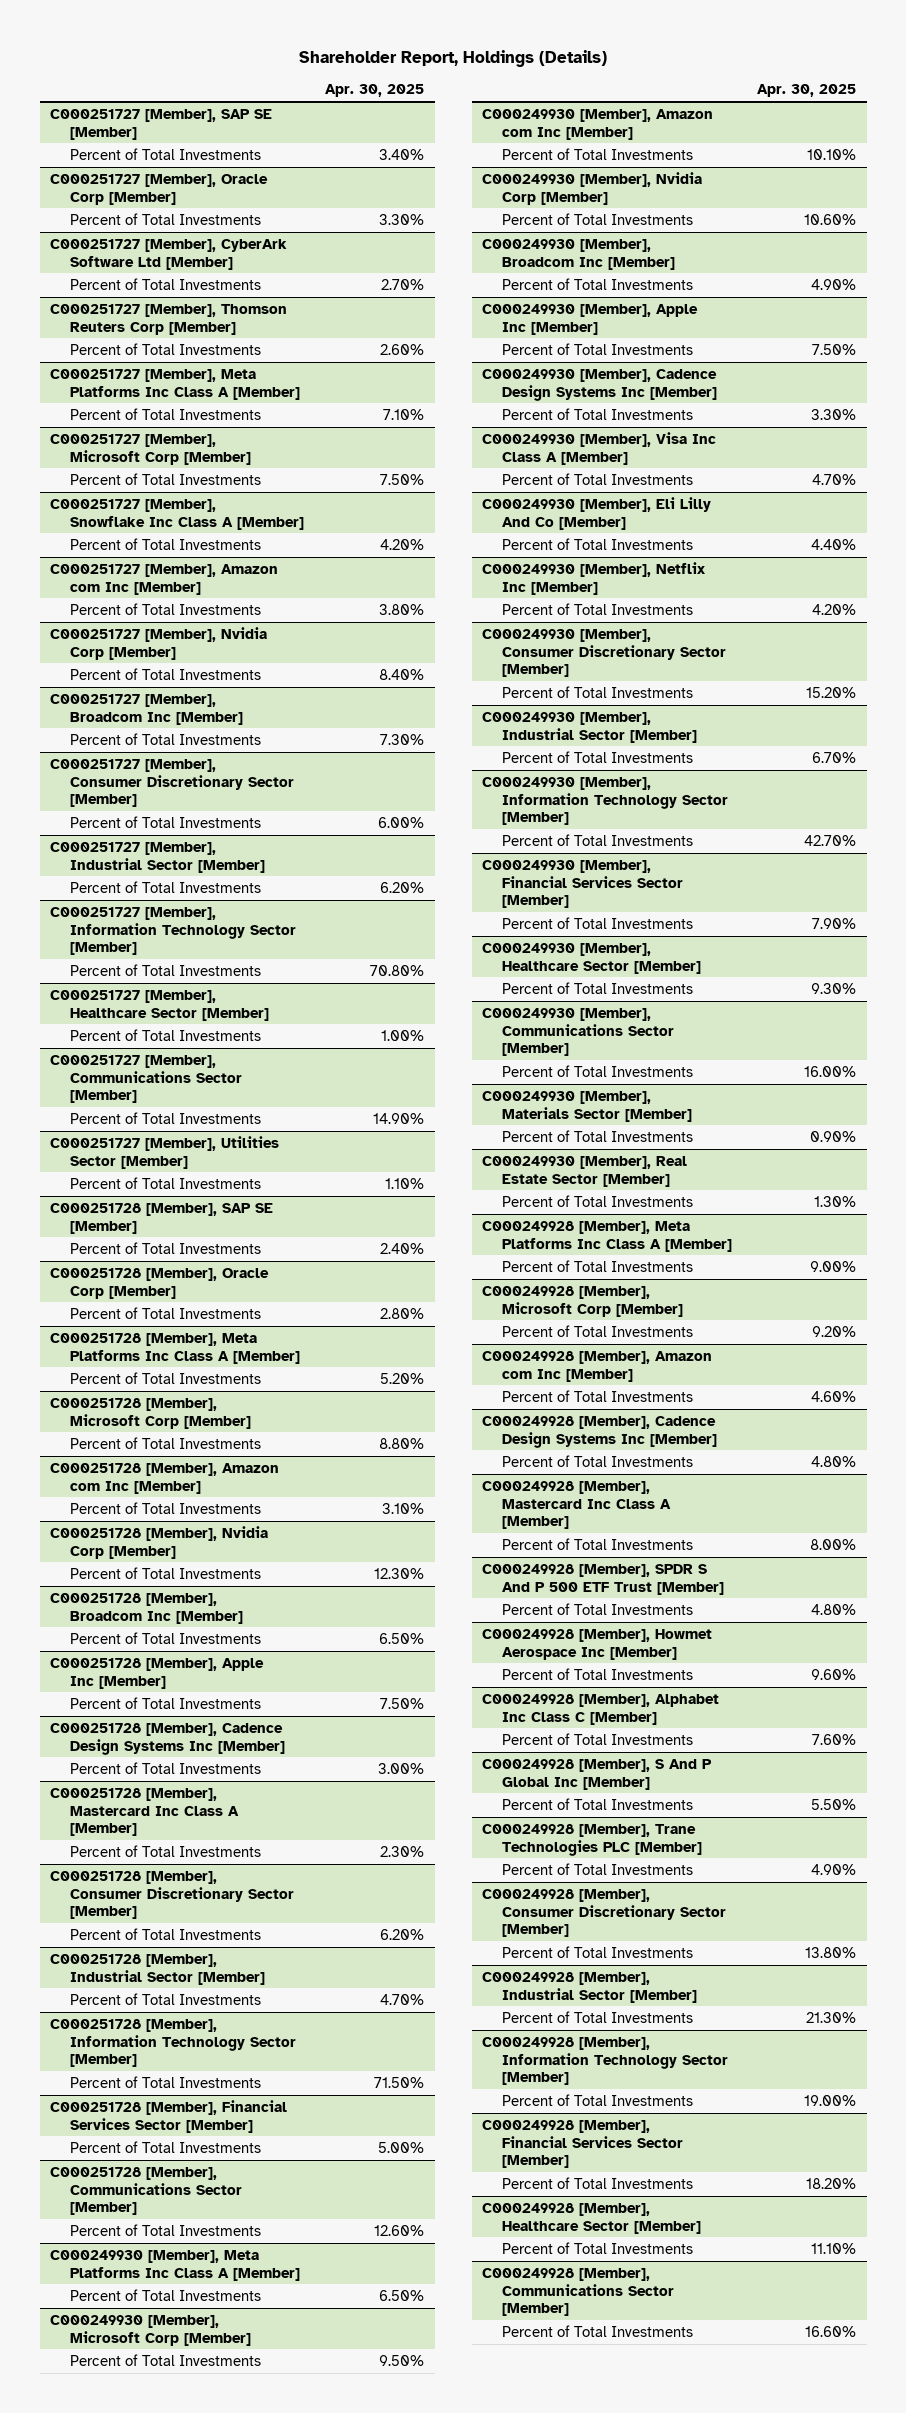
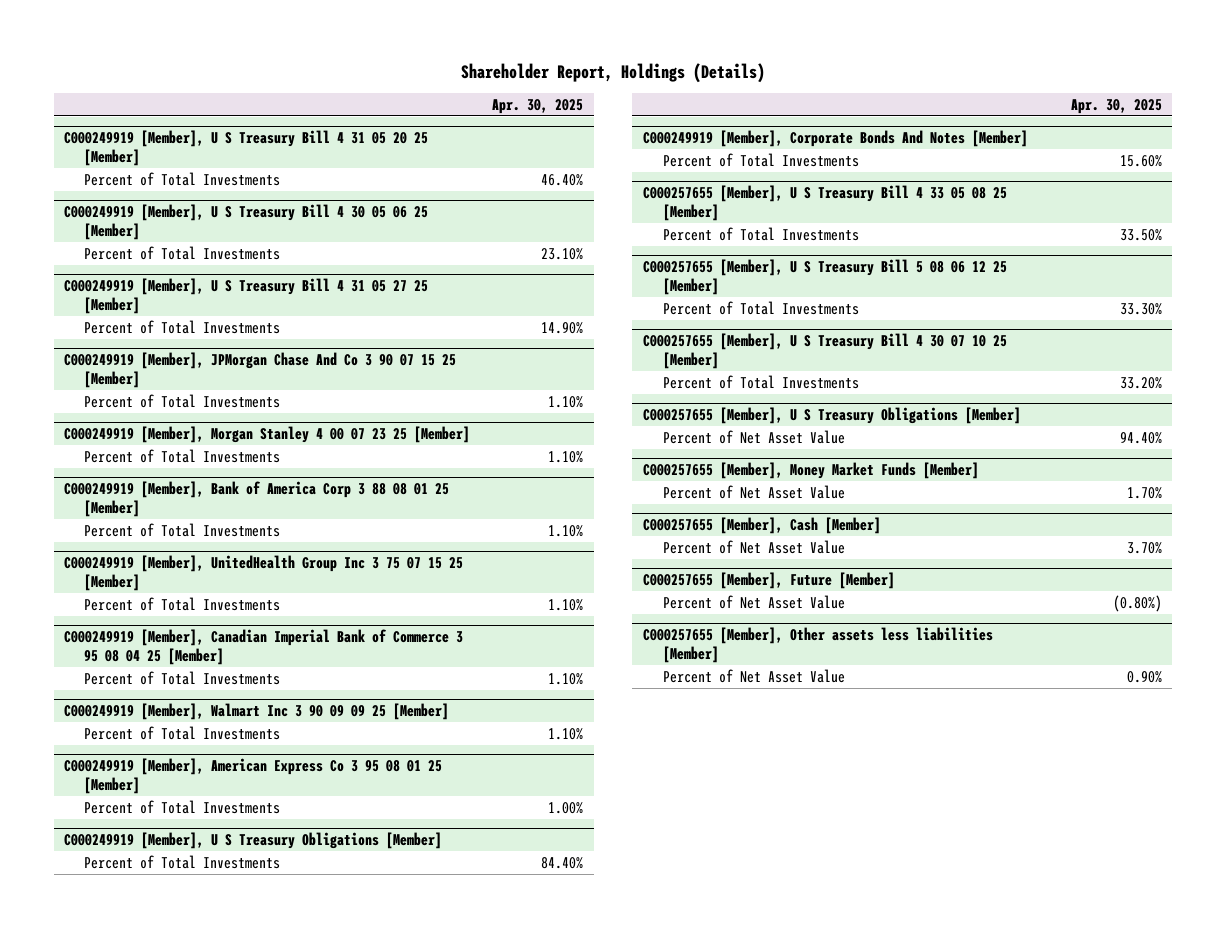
[50,108,273,140] C000251727 [Member], SAP SE [Member] -> none
[50,173,269,205] C000251727 [Member], Oracle Corp [Member] -> none
[50,238,288,270] C000251727 [Member], CyberArk Software Ltd [Member] -> none
[69,277,261,290] Percent of Total Investments -> none
[50,303,288,335] C000251727 [Member], Thomson Reuters Corp [Member] -> none
[69,342,261,355] Percent of Total Investments -> none
[50,368,300,400] C000251727 [Member], Meta Platforms Inc Class A [Member] -> none
[69,407,261,420] Percent of Total Investments -> none
[50,433,251,465] C000251727 [Member], Microsoft Corp [Member] -> none
[69,472,261,485] Percent of Total Investments -> none
[50,498,304,530] C000251727 [Member], Snowflake Inc Class A [Member] -> none
[69,537,261,550] Percent of Total Investments -> none
[50,563,279,595] C000251727 [Member], Amazon com Inc [Member] -> none
[69,602,261,615] Percent of Total Investments -> none
[50,626,268,660] C000251727 [Member], Nvidia Corp [Member] -> none
[69,667,261,680] Percent of Total Investments -> none
[50,693,243,725] C000251727 [Member], Broadcom Inc [Member] -> none
[69,732,261,745] Percent of Total Investments -> none
[50,758,294,808] C000251727 [Member], Consumer Discretionary Sector [Member] -> none
[69,815,261,828] Percent of Total Investments -> none
[50,841,265,873] C000251727 [Member], Industrial Sector [Member] -> none
[69,880,261,893] Percent of Total Investments -> none
[50,906,296,956] C000251727 [Member], Information Technology Sector [Member] -> none
[69,963,261,976] Percent of Total Investments -> none
[50,989,269,1021] C000251727 [Member], Healthcare Sector [Member] -> none
[69,1028,261,1041] Percent of Total Investments -> none
[50,1054,242,1104] C000251727 [Member], Communications Sector [Member] -> none
none -> [64,130,429,166] C000249919 [Member], U S Treasury Bill 4 31 05 20 25 [Member]
[379,148,425,160] 3.40% -> [540,173,583,186] 46.40%
none -> [64,204,429,240] C000249919 [Member], U S Treasury Bill 4 30 05 06 25 [Member]
[379,213,425,225] 3.30% -> [540,247,583,260] 23.10%
none -> [64,278,429,314] C000249919 [Member], U S Treasury Bill 4 31 05 27 25 [Member]
[50,1135,280,1169] C000251727 [Member], Utilities Sector [Member] -> none
none -> [64,352,457,388] C000249919 [Member], JPMorgan Chase And Co 3 90 07 15 25 [Member]
[50,1202,274,1234] C000251728 [Member], SAP SE [Member] -> none
[50,1267,270,1299] C000251728 [Member], Oracle Corp [Member] -> none
[50,1332,300,1364] C000251728 [Member], Meta Platforms Inc Class A [Member] -> none
[50,1397,251,1429] C000251728 [Member], Microsoft Corp [Member] -> none
[50,1462,280,1494] C000251728 [Member], Amazon com Inc [Member] -> none
[50,1525,269,1559] C000251728 [Member], Nvidia Corp [Member] -> none
[50,1592,243,1624] C000251728 [Member], Broadcom Inc [Member] -> none
[50,1657,265,1689] C000251728 [Member], Apple Inc [Member] -> none
[50,1722,285,1755] C000251728 [Member], Cadence Design Systems Inc [Member] -> none
[50,1787,239,1837] C000251728 [Member], Mastercard Inc Class A [Member] -> none
[50,1870,294,1920] C000251728 [Member], Consumer Discretionary Sector [Member] -> none
[50,1953,265,1985] C000251728 [Member], Industrial Sector [Member] -> none
[69,1992,261,2005] Percent of Total Investments -> none
[50,2018,296,2068] C000251728 [Member], Information Technology Sector [Member] -> none
[69,2075,261,2088] Percent of Total Investments -> none
[50,2099,288,2133] C000251728 [Member], Financial Services Sector [Member] -> none
[69,2140,261,2153] Percent of Total Investments -> none
[50,2166,242,2216] C000251728 [Member], Communications Sector [Member] -> none
[69,2223,261,2236] Percent of Total Investments -> none
[50,2249,300,2281] C000249930 [Member], Meta Platforms Inc Class A [Member] -> none
[69,2288,261,2301] Percent of Total Investments -> none
[50,2314,251,2346] C000249930 [Member], Microsoft Corp [Member] -> none
[69,2353,261,2366] Percent of Total Investments -> none
[482,108,714,140] C000249930 [Member], Amazon com Inc [Member] -> none
[501,147,693,160] Percent of Total Investments -> none
[482,171,703,205] C000249930 [Member], Nvidia Corp [Member] -> none
[501,212,693,225] Percent of Total Investments -> none
[482,238,675,270] C000249930 [Member], Broadcom Inc [Member] -> none
[501,277,693,290] Percent of Total Investments -> none
[482,303,699,335] C000249930 [Member], Apple Inc [Member] -> none
[501,342,693,355] Percent of Total Investments -> none
[482,368,718,401] C000249930 [Member], Cadence Design Systems Inc [Member] -> none
[501,407,693,420] Percent of Total Investments -> none
[482,431,717,465] C000249930 [Member], Visa Inc Class A [Member] -> none
[501,472,693,485] Percent of Total Investments -> none
[482,496,712,530] C000249930 [Member], Eli Lilly And Co [Member] -> none
[501,537,693,550] Percent of Total Investments -> none
[482,561,706,595] C000249930 [Member], Netflix Inc [Member] -> none
[501,602,693,615] Percent of Total Investments -> none
[482,628,726,678] C000249930 [Member], Consumer Discretionary Sector [Member] -> none
[501,685,693,698] Percent of Total Investments -> none
[482,711,697,743] C000249930 [Member], Industrial Sector [Member] -> none
[501,750,693,763] Percent of Total Investments -> none
[482,776,728,826] C000249930 [Member], Information Technology Sector [Member] -> none
[501,833,693,846] Percent of Total Investments -> none
[482,859,683,909] C000249930 [Member], Financial Services Sector [Member] -> none
[501,916,693,929] Percent of Total Investments -> none
[482,942,701,974] C000249930 [Member], Healthcare Sector [Member] -> none
[501,981,693,994] Percent of Total Investments -> none
[482,1007,674,1057] C000249930 [Member], Communications Sector [Member] -> none
[501,1064,693,1077] Percent of Total Investments -> none
[482,1090,692,1122] C000249930 [Member], Materials Sector [Member] -> none
[501,1129,693,1142] Percent of Total Investments -> none
[482,1155,688,1187] C000249930 [Member], Real Estate Sector [Member] -> none
[501,1194,693,1207] Percent of Total Investments -> none
[482,1220,732,1252] C000249928 [Member], Meta Platforms Inc Class A [Member] -> none
[501,1259,693,1272] Percent of Total Investments -> none
[482,1285,683,1317] C000249928 [Member], Microsoft Corp [Member] -> none
[501,1324,693,1337] Percent of Total Investments -> none
[482,1350,713,1382] C000249928 [Member], Amazon com Inc [Member] -> none
[501,1389,693,1402] Percent of Total Investments -> none
[482,1415,717,1448] C000249928 [Member], Cadence Design Systems Inc [Member] -> none
[501,1454,693,1467] Percent of Total Investments -> none
[482,1480,671,1530] C000249928 [Member], Mastercard Inc Class A [Member] -> none
[501,1537,693,1550] Percent of Total Investments -> none
[482,1563,724,1595] C000249928 [Member], SPDR S And P 500 ETF Trust [Member] -> none
[501,1602,693,1615] Percent of Total Investments -> none
[482,1628,713,1660] C000249928 [Member], Howmet Aerospace Inc [Member] -> none
[501,1667,693,1680] Percent of Total Investments -> none
[482,1693,720,1725] C000249928 [Member], Alphabet Inc Class C [Member] -> none
[501,1732,693,1745] Percent of Total Investments -> none
[482,1758,713,1790] C000249928 [Member], S And P Global Inc [Member] -> none
[501,1797,693,1810] Percent of Total Investments -> none
[482,1823,702,1856] C000249928 [Member], Trane Technologies PLC [Member] -> none
[501,1862,693,1875] Percent of Total Investments -> none
[482,1888,726,1938] C000249928 [Member], Consumer Discretionary Sector [Member] -> none
[501,1945,693,1958] Percent of Total Investments -> none
[482,1971,697,2003] C000249928 [Member], Industrial Sector [Member] -> none
[501,2010,693,2023] Percent of Total Investments -> none
[482,2036,728,2086] C000249928 [Member], Information Technology Sector [Member] -> none
[501,2093,693,2106] Percent of Total Investments -> none
[482,2119,683,2169] C000249928 [Member], Financial Services Sector [Member] -> none
[501,2176,693,2189] Percent of Total Investments -> none
[482,2202,701,2234] C000249928 [Member], Healthcare Sector [Member] -> none
[501,2241,693,2254] Percent of Total Investments -> none
[482,2267,674,2317] C000249928 [Member], Communications Sector [Member] -> none
[501,2324,693,2337] Percent of Total Investments -> none
none -> [64,426,471,444] C000249919 [Member], Morgan Stanley 4 00 07 23 25 [Member]
[380,1242,425,1254] 2.40% -> [547,450,583,463] 1.10%
none -> [64,481,450,517] C000249919 [Member], Bank of America Corp 3 88 08 01 25 [Member]
[380,1307,425,1319] 2.80% -> [547,524,583,537] 1.10%
none -> [64,555,464,591] C000249919 [Member], UnitedHealth Group Inc 3 75 07 15 25 [Member]
[380,1372,425,1384] 5.20% -> [547,598,583,611] 1.10%
none -> [64,629,464,665] C000249919 [Member], Canadian Imperial Bank of Commerce 3 95 08 04 25 [Member]
[379,1437,425,1449] 8.80% -> [547,672,583,685] 1.10%
none -> [64,703,450,721] C000249919 [Member], Walmart Inc 3 90 09 09 25 [Member]
[382,1502,425,1514] 3.10% -> [547,727,583,740] 1.10%
none -> [64,758,443,794] C000249919 [Member], American Express Co 3 95 08 01 25 [Member]
[374,1567,425,1579] 12.30% -> [547,801,583,814] 1.00%
none -> [64,832,443,850] C000249919 [Member], U S Treasury Obligations [Member]
[379,1632,425,1644] 6.50% -> [540,856,583,869] 84.40%
none -> [643,130,1029,148] C000249919 [Member], Corporate Bonds And Notes [Member]
[380,1697,425,1709] 7.50% -> [1119,154,1162,167] 15.60%
none -> [643,185,1008,221] C000257655 [Member], U S Treasury Bill 4 33 05 08 25 [Member]
[378,1762,425,1774] 3.00% -> [1119,228,1162,241] 33.50%
none -> [643,259,1008,295] C000257655 [Member], U S Treasury Bill 5 08 06 12 25 [Member]
[380,1845,425,1857] 2.30% -> [1119,302,1162,315] 33.30%
none -> [643,333,1008,369] C000257655 [Member], U S Treasury Bill 4 30 07 10 25 [Member]
[380,1928,425,1940] 6.20% -> [1119,376,1162,389] 33.20%
none -> [643,407,1022,425] C000257655 [Member], U S Treasury Obligations [Member]
none -> [662,429,845,444] Percent of Net Asset Value
none -> [643,462,980,480] C000257655 [Member], Money Market Funds [Member]
none -> [662,484,845,499] Percent of Net Asset Value
none -> [643,517,882,535] C000257655 [Member], Cash [Member]
none -> [662,539,845,554] Percent of Net Asset Value
none -> [643,572,896,590] C000257655 [Member], Future [Member]
none -> [662,594,845,609] Percent of Net Asset Value
none -> [643,627,994,663] C000257655 [Member], Other assets less liabilities [Member]
none -> [662,668,845,683] Percent of Net Asset Value

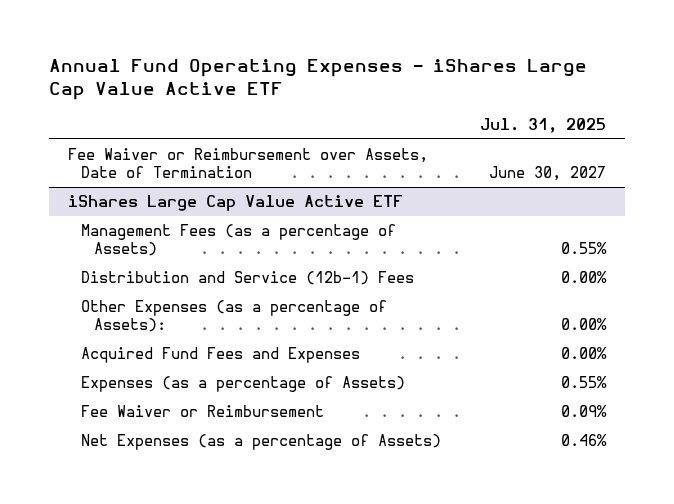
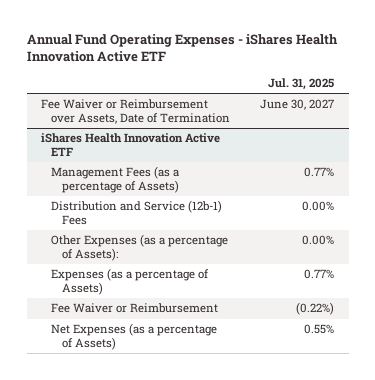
[48,58,587,100] Annual Fund Operating Expenses - iShares Large Cap Value Active ETF -> [26,33,338,63] Annual Fund Operating Expenses - iShares Health Innovation Active ETF
[68,195,404,212] iShares Large Cap Value Active ETF -> none
none -> [41,133,221,156] iShares Health Innovation Active ETF
[560,241,607,254] 0.55% -> [303,167,334,178] 0.77%
[81,347,361,364] Acquired Fund Fees and Expenses -> none
[560,376,607,389] 0.55% -> [303,269,334,280] 0.77%
[560,405,607,418] 0.09% -> [295,302,334,316] (0.22%)
[560,434,607,447] 0.46% -> [303,324,334,335] 0.55%

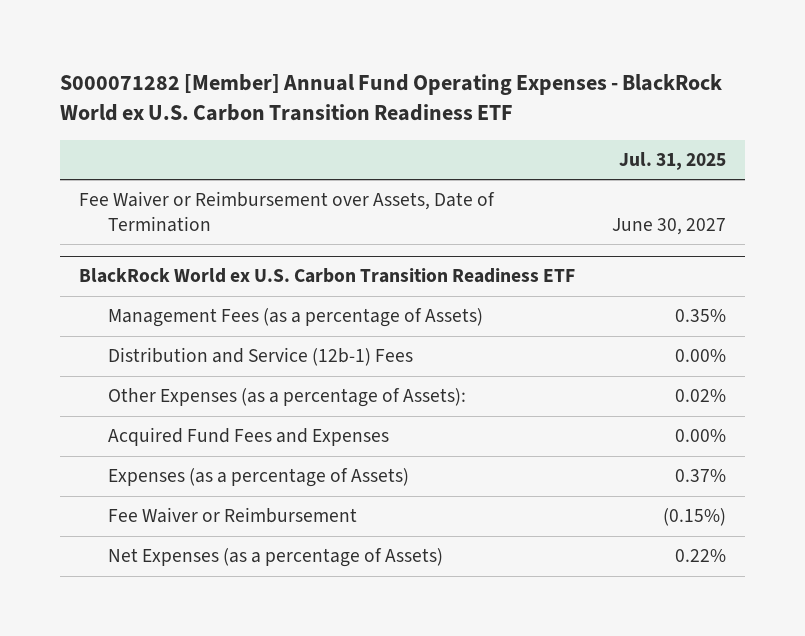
[26,33,338,63] Annual Fund Operating Expenses - iShares Health Innovation Active ETF -> [60,74,723,122] S000071282 [Member] Annual Fund Operating Expenses - BlackRock World ex U.S. Carbon Transition Readiness ETF
[41,133,221,156] iShares Health Innovation Active ETF -> none
none -> [78,268,575,284] BlackRock World ex U.S. Carbon Transition Readiness ETF
[303,167,334,178] 0.77% -> [675,309,727,323] 0.35%
[301,235,334,246] 0.00% -> [675,389,727,403] 0.02%
none -> [107,427,389,447] Acquired Fund Fees and Expenses
[303,269,334,280] 0.77% -> [675,469,727,483] 0.37%
[295,302,334,316] (0.22%) -> [663,508,727,527] (0.15%)
[303,324,334,335] 0.55% -> [675,549,727,563] 0.22%

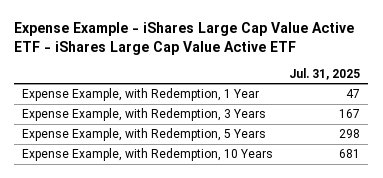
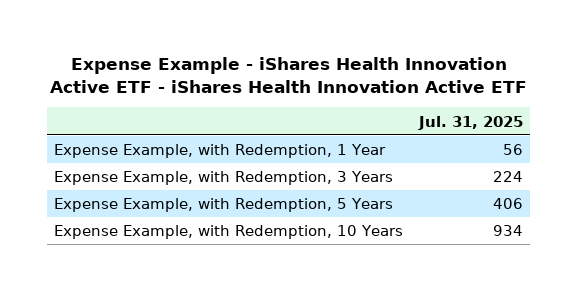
[14,21,355,55] Expense Example - iShares Large Cap Value Active ETF - iShares Large Cap Value Active ETF -> [49,56,527,93] Expense Example - iShares Health Innovation Active ETF - iShares Health Innovation Active ETF
[346,89,361,99] 47 -> [502,144,523,156] 56
[339,109,361,119] 167 -> [492,171,523,183] 224
[339,129,361,139] 298 -> [492,198,523,210] 406
[339,149,361,159] 681 -> [492,225,523,237] 934

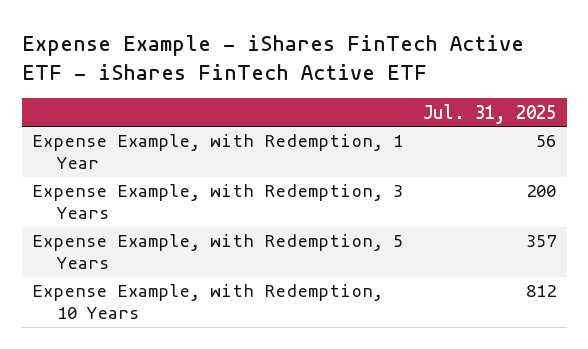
[49,56,527,93] Expense Example - iShares Health Innovation Active ETF - iShares Health Innovation Active ETF -> [21,34,524,80] Expense Example - iShares FinTech Active ETF - iShares FinTech Active ETF
[492,171,523,183] 224 -> [526,185,557,198] 200
[492,198,523,210] 406 -> [526,235,557,248] 357
[492,225,523,237] 934 -> [526,285,557,298] 812

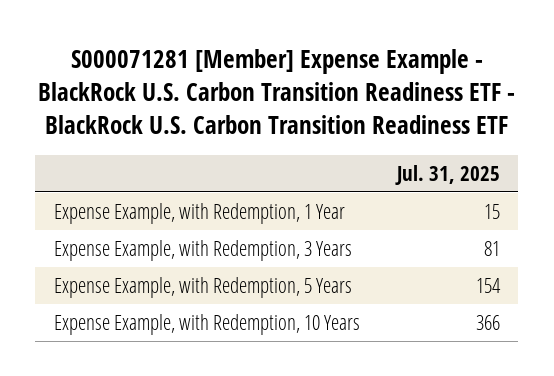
[21,34,524,80] Expense Example - iShares FinTech Active ETF - iShares FinTech Active ETF -> [37,49,515,134] S000071281 [Member] Expense Example - BlackRock U.S. Carbon Transition Readiness ETF - BlackRock U.S. Carbon Transition Readiness ETF
[536,135,557,148] 56 -> [483,203,500,219] 15
[526,185,557,198] 200 -> [483,240,500,256] 81
[526,235,557,248] 357 -> [475,277,501,293] 154
[526,285,557,298] 812 -> [475,314,500,330] 366

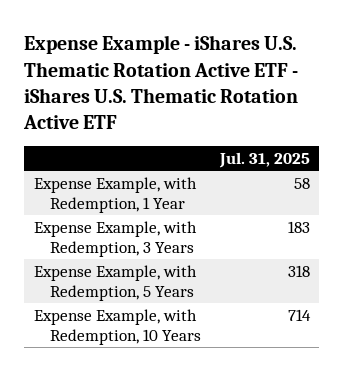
[37,49,515,134] S000071281 [Member] Expense Example - BlackRock U.S. Carbon Transition Readiness ETF - BlackRock U.S. Carbon Transition Readiness ETF -> [23,35,299,130] Expense Example - iShares U.S. Thematic Rotation Active ETF - iShares U.S. Thematic Rotation Active ETF
[483,203,500,219] 15 -> [293,177,310,189] 58
[483,240,500,256] 81 -> [287,220,310,233] 183
[475,277,501,293] 154 -> [287,264,310,277] 318
[475,314,500,330] 366 -> [287,308,311,321] 714

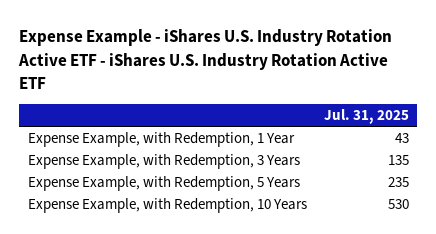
[23,35,299,130] Expense Example - iShares U.S. Thematic Rotation Active ETF - iShares U.S. Thematic Rotation Active ETF -> [18,29,393,89] Expense Example - iShares U.S. Industry Rotation Active ETF - iShares U.S. Industry Rotation Active ETF
[293,177,310,189] 58 -> [394,133,409,144] 43
[287,220,310,233] 183 -> [387,155,409,166] 135
[287,264,310,277] 318 -> [387,177,409,188] 235
[287,308,311,321] 714 -> [387,199,409,210] 530

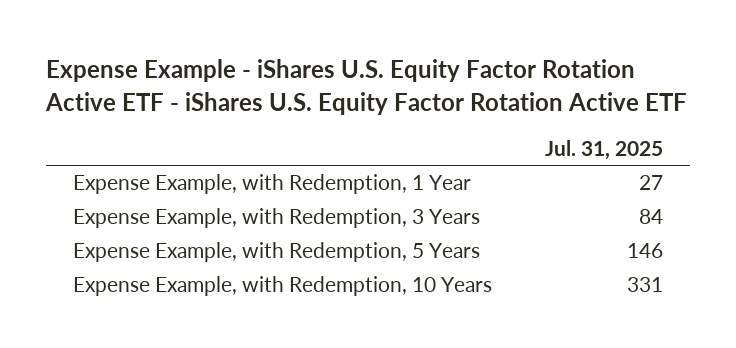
[18,29,393,89] Expense Example - iShares U.S. Industry Rotation Active ETF - iShares U.S. Industry Rotation Active ETF -> [45,59,688,115] Expense Example - iShares U.S. Equity Factor Rotation Active ETF - iShares U.S. Equity Factor Rotation Active ETF
[394,133,409,144] 43 -> [639,175,664,191] 27
[387,155,409,166] 135 -> [639,209,664,225] 84
[387,177,409,188] 235 -> [627,243,664,259] 146
[387,199,409,210] 530 -> [627,277,664,293] 331

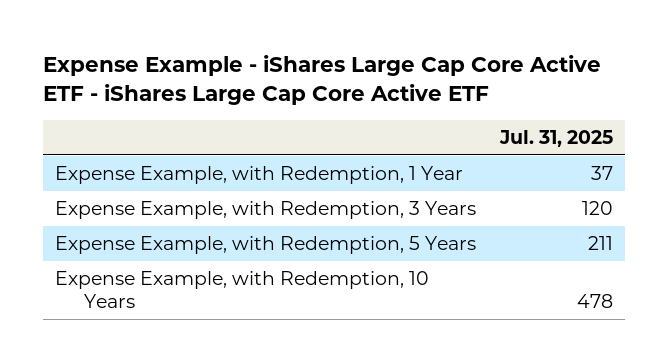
[45,59,688,115] Expense Example - iShares U.S. Equity Factor Rotation Active ETF - iShares U.S. Equity Factor Rotation Active ETF -> [42,54,601,106] Expense Example - iShares Large Cap Core Active ETF - iShares Large Cap Core Active ETF
[639,175,664,191] 27 -> [590,165,613,180] 37
[639,209,664,225] 84 -> [581,200,613,215] 120
[627,243,664,259] 146 -> [587,235,613,250] 211
[627,277,664,293] 331 -> [576,294,613,309] 478

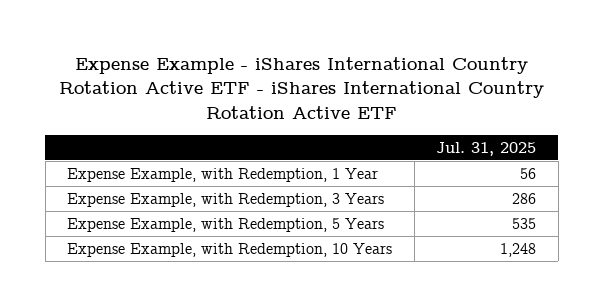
[42,54,601,106] Expense Example - iShares Large Cap Core Active ETF - iShares Large Cap Core Active ETF -> [58,56,544,119] Expense Example - iShares International Country Rotation Active ETF - iShares International Country Rotation Active ETF
[590,165,613,180] 37 -> [520,168,537,180] 56
[581,200,613,215] 120 -> [512,193,537,205] 286
[587,235,613,250] 211 -> [512,218,537,230] 535
[576,294,613,309] 478 -> [500,243,537,258] 1,248

